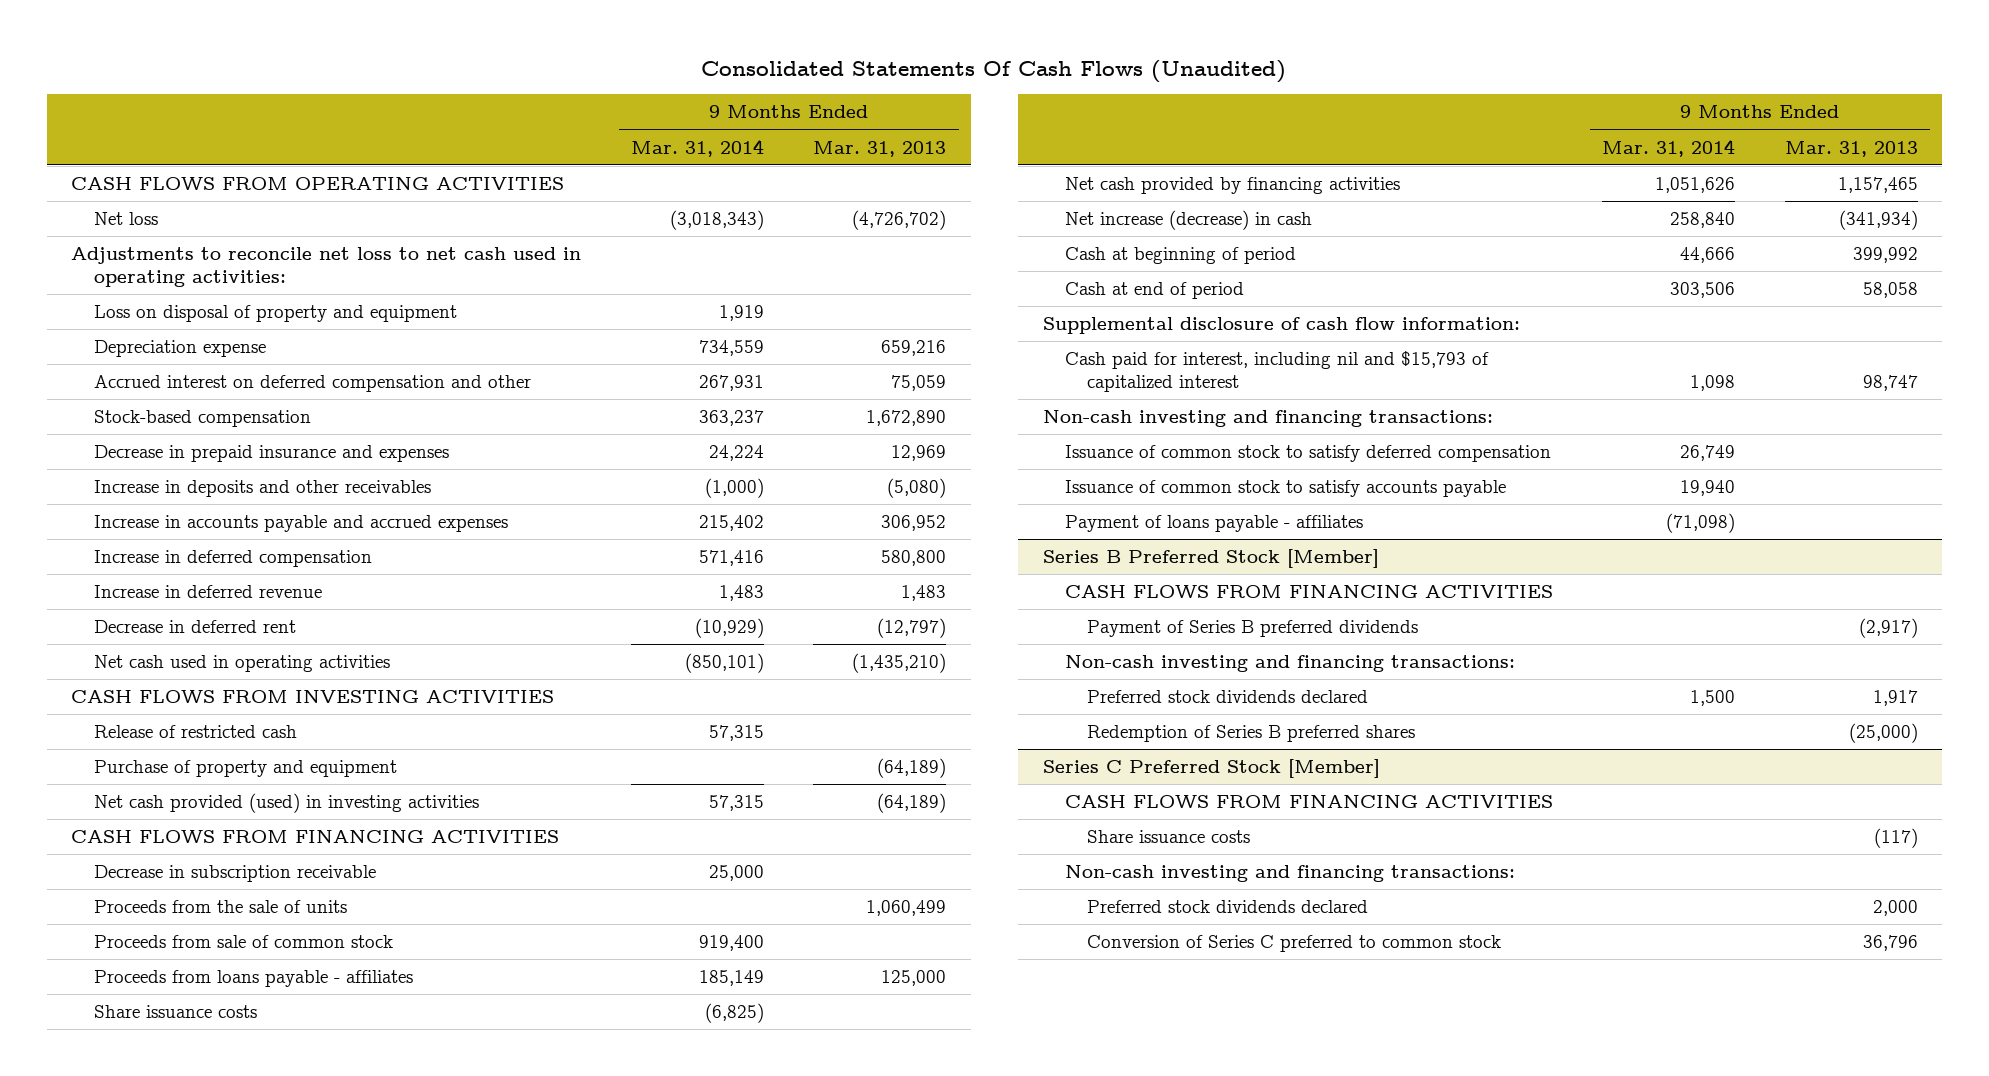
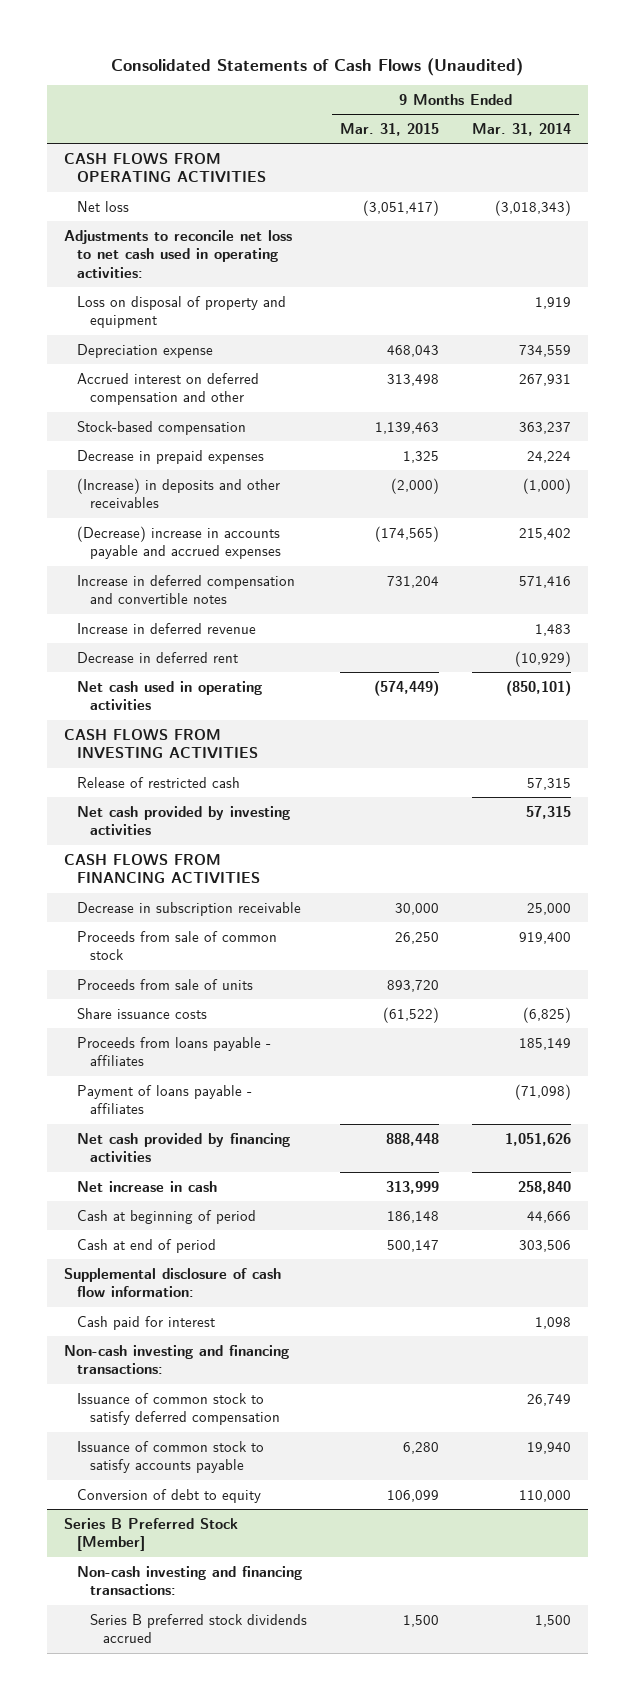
[701,59,1287,83] Consolidated Statements Of Cash Flows (Unaudited) -> [111,57,524,76] Consolidated Statements of Cash Flows (Unaudited)
[813,140,947,157] Mar. 31, 2013 -> none
none -> [339,123,439,137] Mar. 31, 2015
[93,445,449,463] Decrease in prepaid insurance and expenses -> [76,449,264,464] Decrease in prepaid expenses
[93,480,431,498] Increase in deposits and other receivables -> [76,477,280,509] (Increase) in deposits and other receivables
[93,515,508,533] Increase in accounts payable and accrued expenses -> [76,525,281,560] (Decrease) increase in accounts payable and accrued expenses
[93,550,372,568] Increase in deferred compensation -> [76,574,295,605] Increase in deferred compensation and convertible notes
[93,760,397,778] Purchase of property and equipment -> none
[93,793,479,814] Net cash provided (used) in investing activities -> [76,805,290,836] Net cash provided by investing activities
[93,900,347,914] Proceeds from the sale of units -> none
none -> [76,978,253,990] Proceeds from sale of units
[93,970,413,988] Proceeds from loans payable - affiliates -> [76,1036,271,1067] Proceeds from loans payable - affiliates
[1064,515,1363,533] Payment of loans payable - affiliates -> [76,1084,252,1115] Payment of loans payable - affiliates
[1064,210,1312,231] Net increase (decrease) in cash -> [76,1180,217,1192] Net increase in cash
[1064,351,1489,393] Cash paid for interest, including nil and $15,793 of capitalized interest -> [76,1315,215,1330] Cash paid for interest
none -> [76,1488,261,1503] Conversion of debt to equity
[1064,585,1553,599] CASH FLOWS FROM FINANCING ACTIVITIES -> none
[1087,620,1419,638] Payment of Series B preferred dividends -> none
[1087,725,1416,743] Redemption of Series B preferred shares -> none
[1042,759,1380,779] Series C Preferred Stock [Member] -> none
[1064,795,1553,809] CASH FLOWS FROM FINANCING ACTIVITIES -> none
[1087,830,1251,844] Share issuance costs -> none
[1064,865,1515,883] Non-cash investing and financing transactions: -> none
[1087,900,1369,914] Preferred stock dividends declared -> none
[1087,935,1502,953] Conversion of Series C preferred to common stock -> none
[1087,690,1369,704] Preferred stock dividends declared -> [89,1613,307,1644] Series B preferred stock dividends accrued

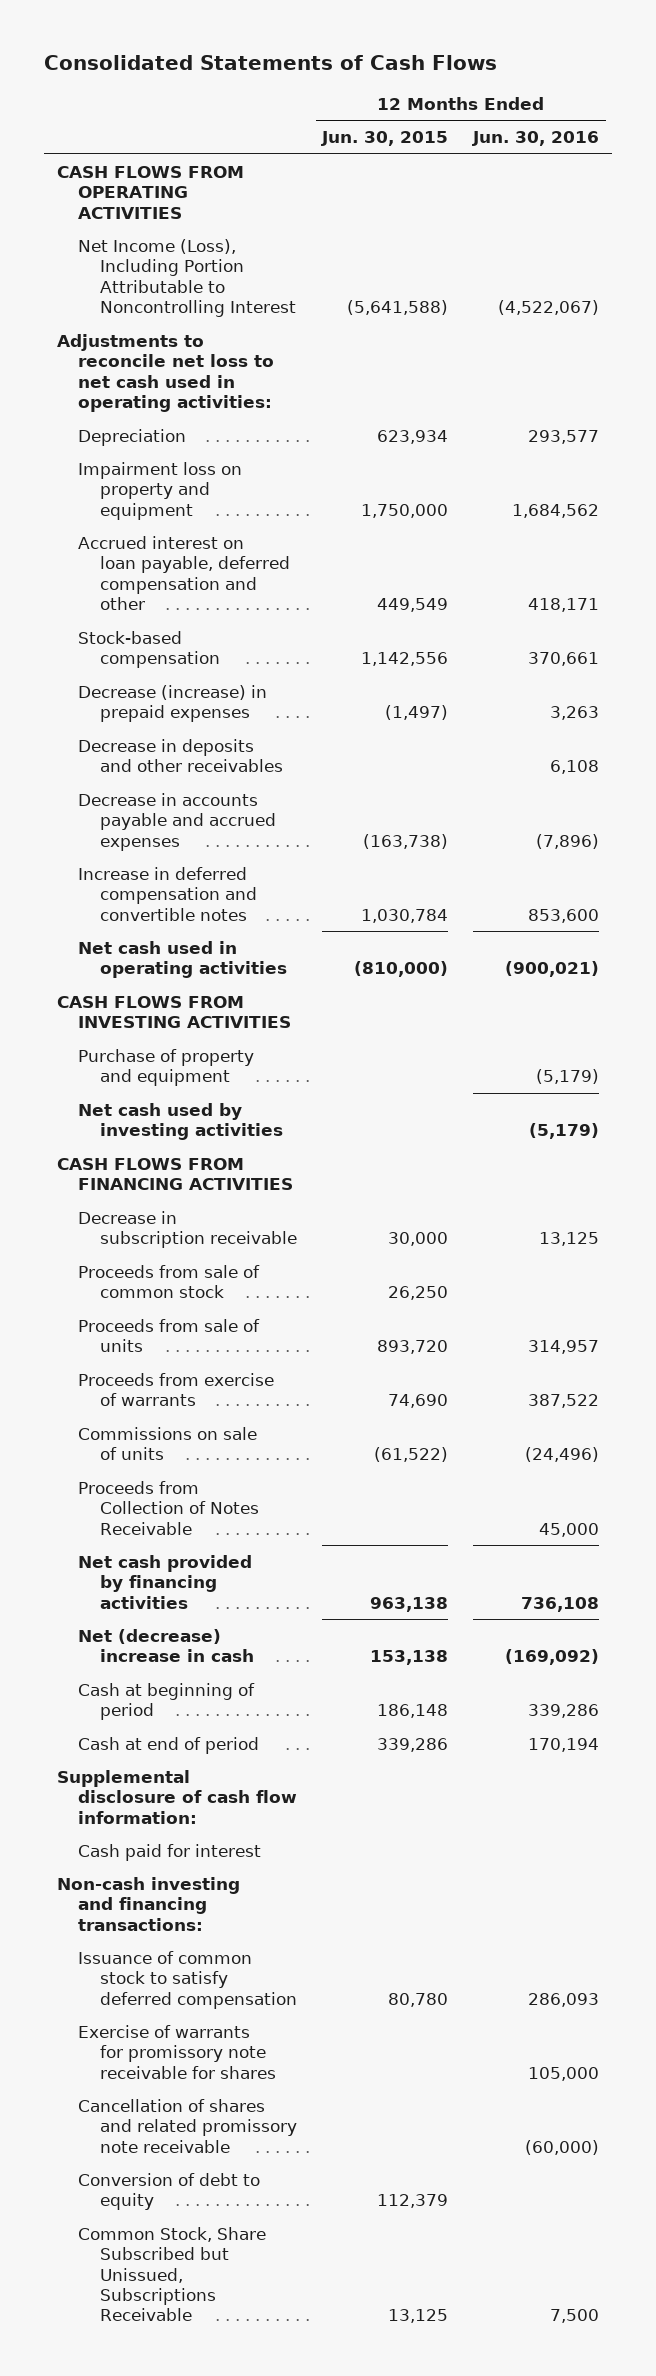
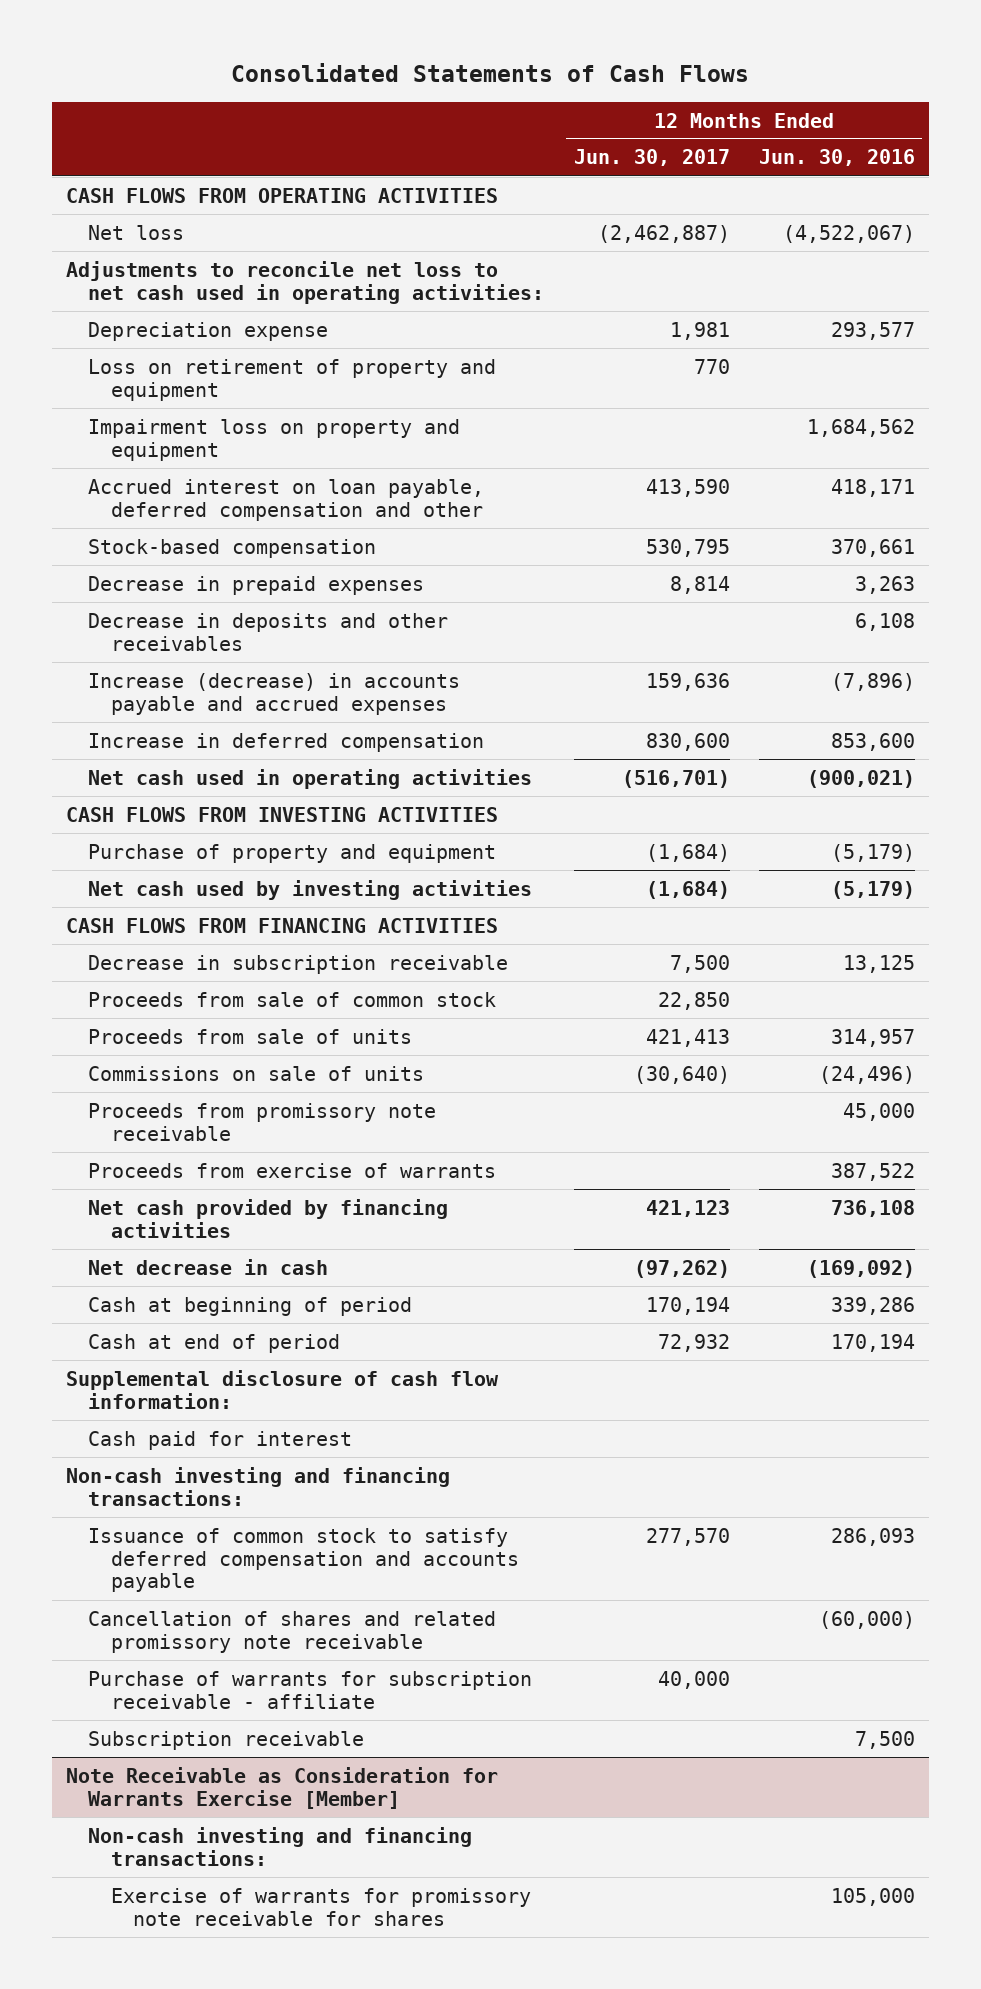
[321,131,449,147] Jun. 30, 2015 -> none
none -> [573,149,730,167] Jun. 30, 2017
[78,238,297,318] Net Income (Loss), Including Portion Attributable to Noncontrolling Interest -> [88,224,185,240] Net loss
[78,428,187,446] Depreciation -> [88,321,329,341] Depreciation expense
none -> [88,358,497,401] Loss on retirement of property and equipment
[78,684,268,723] Decrease (increase) in prepaid expenses -> [88,575,425,595] Decrease in prepaid expenses
[78,792,277,851] Decrease in accounts payable and accrued expenses -> [88,672,461,715] Increase (decrease) in accounts payable and accrued expenses
[78,866,258,921] Increase in deferred compensation and convertible notes -> [88,732,485,752] Increase in deferred compensation
[78,1480,260,1535] Proceeds from Collection of Notes Receivable -> [88,1102,437,1141] Proceeds from promissory note receivable
[78,1372,275,1407] Proceeds from exercise of warrants -> [88,1162,497,1178] Proceeds from exercise of warrants
[78,1628,255,1663] Net (decrease) increase in cash -> [88,1258,329,1275] Net decrease in cash
[78,2024,277,2079] Exercise of warrants for promissory note receivable for shares -> none
[78,1950,298,2009] Issuance of common stock to satisfy deferred compensation -> [88,1527,519,1593] Issuance of common stock to satisfy deferred compensation and accounts payable
[78,2172,261,2211] Conversion of debt to equity -> none
[78,2226,267,2322] Common Stock, Share Subscribed but Unissued, Subscriptions Receivable -> none
none -> [88,1670,533,1709] Purchase of warrants for subscription receivable - affiliate
none -> [88,1730,365,1750] Subscription receivable
none -> [66,1766,499,1809] Note Receivable as Consideration for Warrants Exercise [Member]
none -> [88,1826,473,1866] Non-cash investing and financing transactions:
none -> [110,1887,531,1926] Exercise of warrants for promissory note receivable for shares

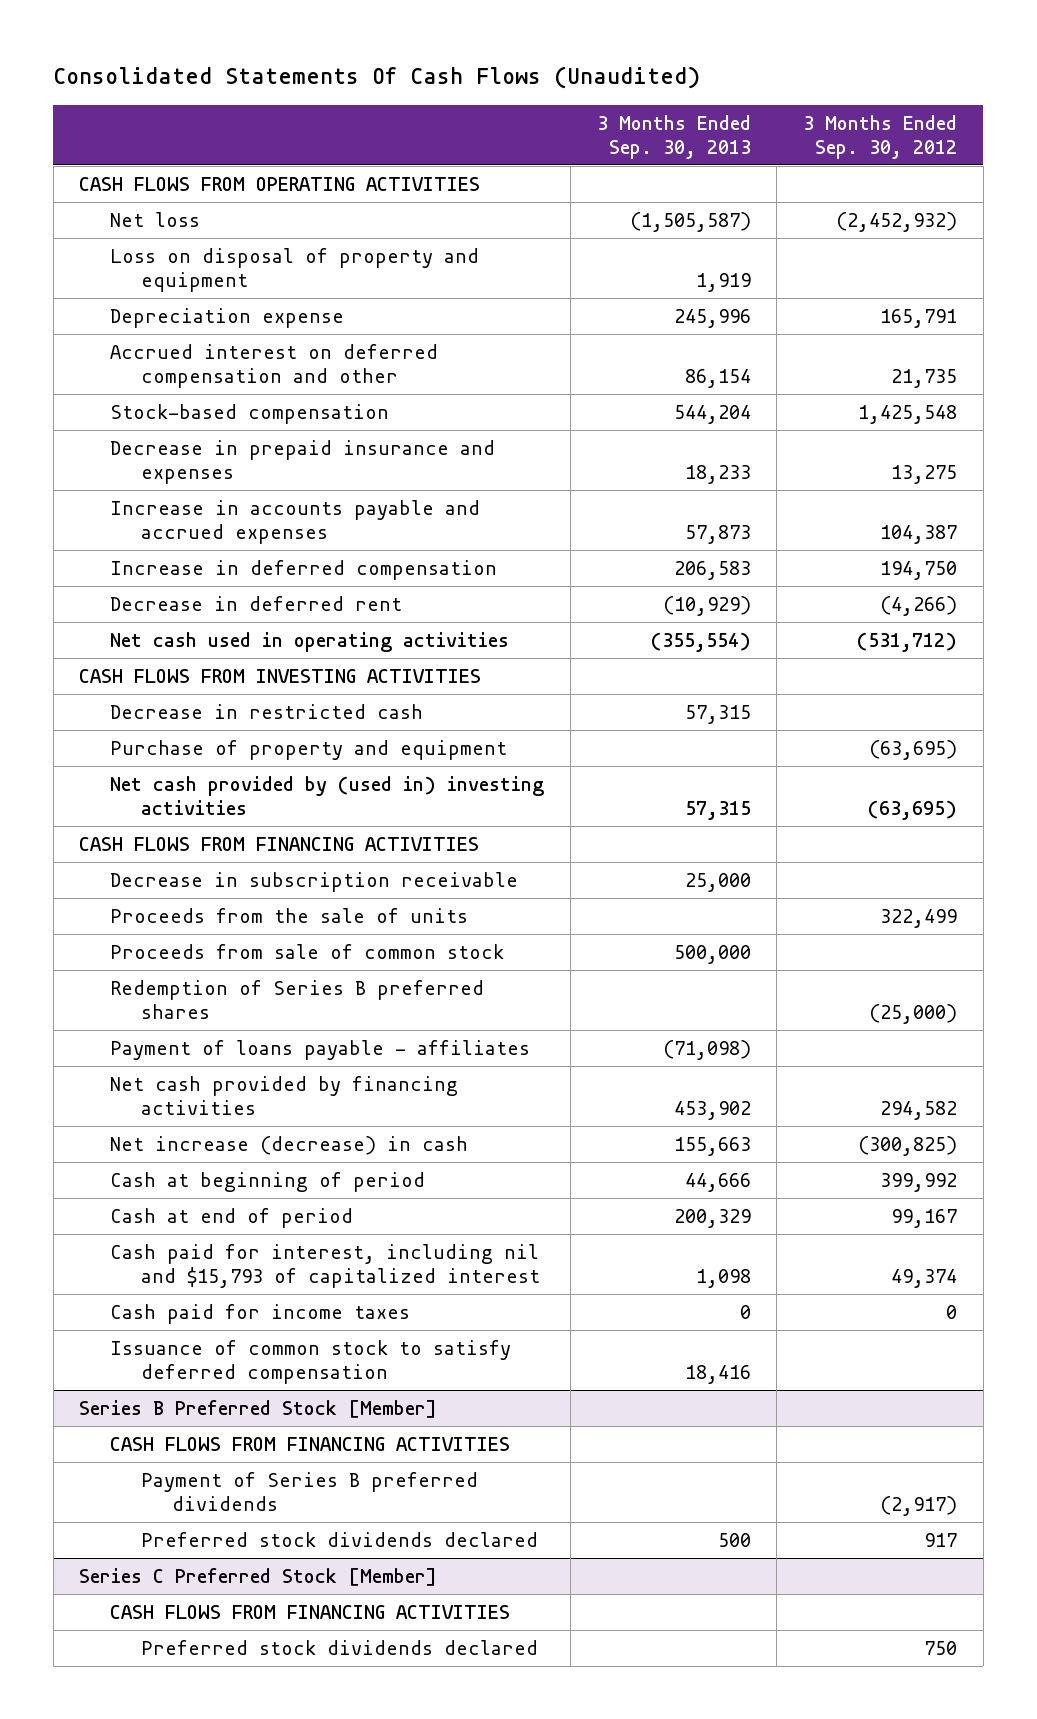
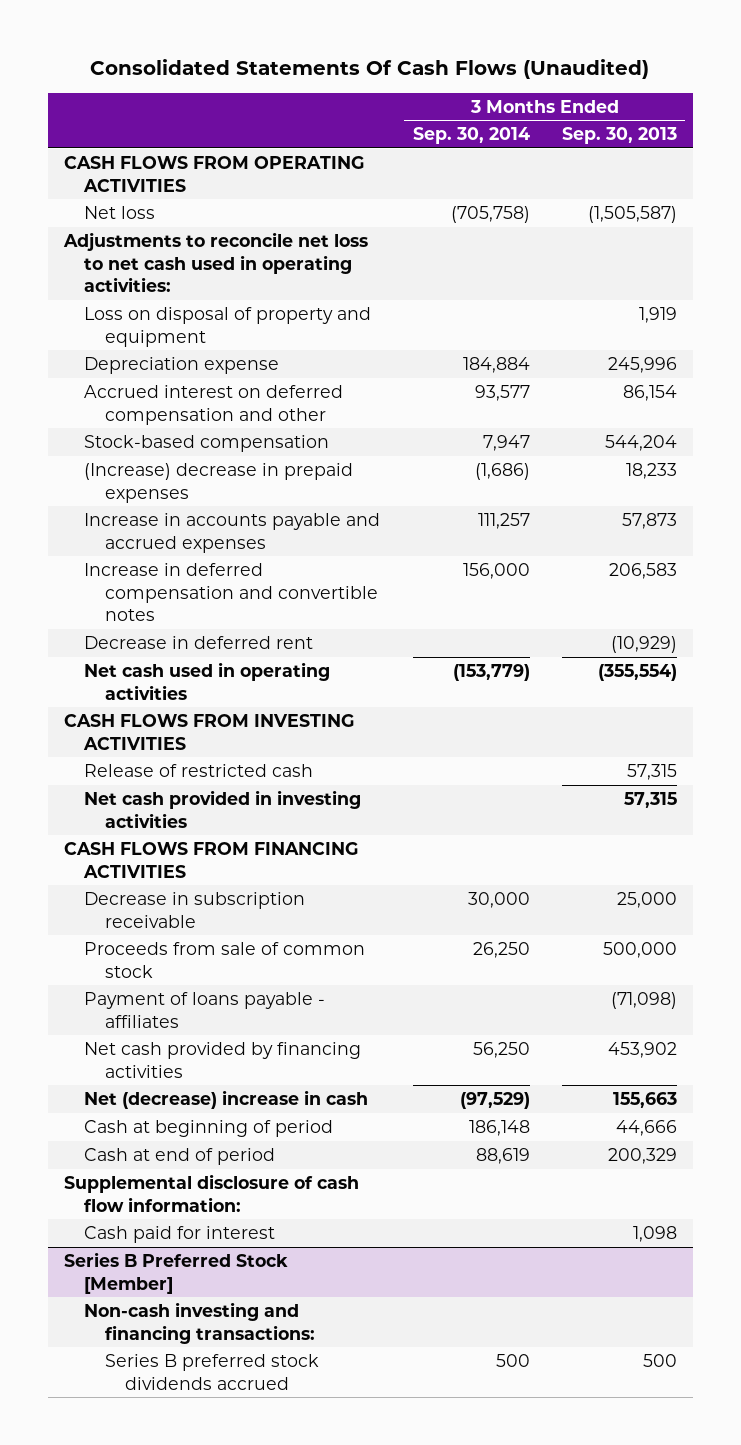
[803,114,958,159] 3 Months Ended Sep. 30, 2012 -> none
none -> [412,127,530,145] Sep. 30, 2014
none -> [62,231,368,293] Adjustments to reconcile net loss to net cash used in operating activities:
[110,439,496,484] Decrease in prepaid insurance and expenses -> [84,462,354,503] (Increase) decrease in prepaid expenses
[110,559,498,580] Increase in deferred compensation -> [84,562,378,622] Increase in deferred compensation and convertible notes
[110,739,508,760] Purchase of property and equipment -> none
[110,703,424,719] Decrease in restricted cash -> [84,763,314,777] Release of restricted cash
[110,775,545,815] Net cash provided by (used in) investing activities -> [84,789,362,828] Net cash provided in investing activities
[110,907,469,923] Proceeds from the sale of units -> none
[110,979,485,1019] Redemption of Series B preferred shares -> none
[110,1135,469,1155] Net increase (decrease) in cash -> [84,1089,369,1109] Net (decrease) increase in cash
[110,1303,411,1324] Cash paid for income taxes -> none
[110,1339,512,1384] Issuance of common stock to satisfy deferred compensation -> none
none -> [63,1173,359,1212] Supplemental disclosure of cash flow information:
[110,1243,541,1288] Cash paid for interest, including nil and $15,793 of capitalized interest -> [84,1225,276,1243] Cash paid for interest
[110,1436,511,1451] CASH FLOWS FROM FINANCING ACTIVITIES -> none
[141,1471,479,1511] Payment of Series B preferred dividends -> none
[79,1567,438,1586] Series C Preferred Stock [Member] -> none
[110,1604,511,1619] CASH FLOWS FROM FINANCING ACTIVITIES -> none
[141,1639,539,1655] Preferred stock dividends declared -> none
none -> [84,1301,315,1344] Non-cash investing and financing transactions:
[141,1531,539,1547] Preferred stock dividends declared -> [104,1353,319,1390] Series B preferred stock dividends accrued

